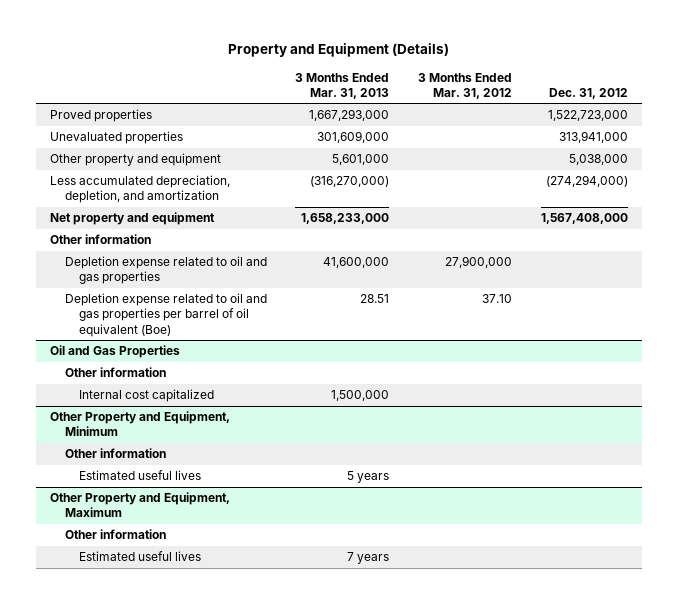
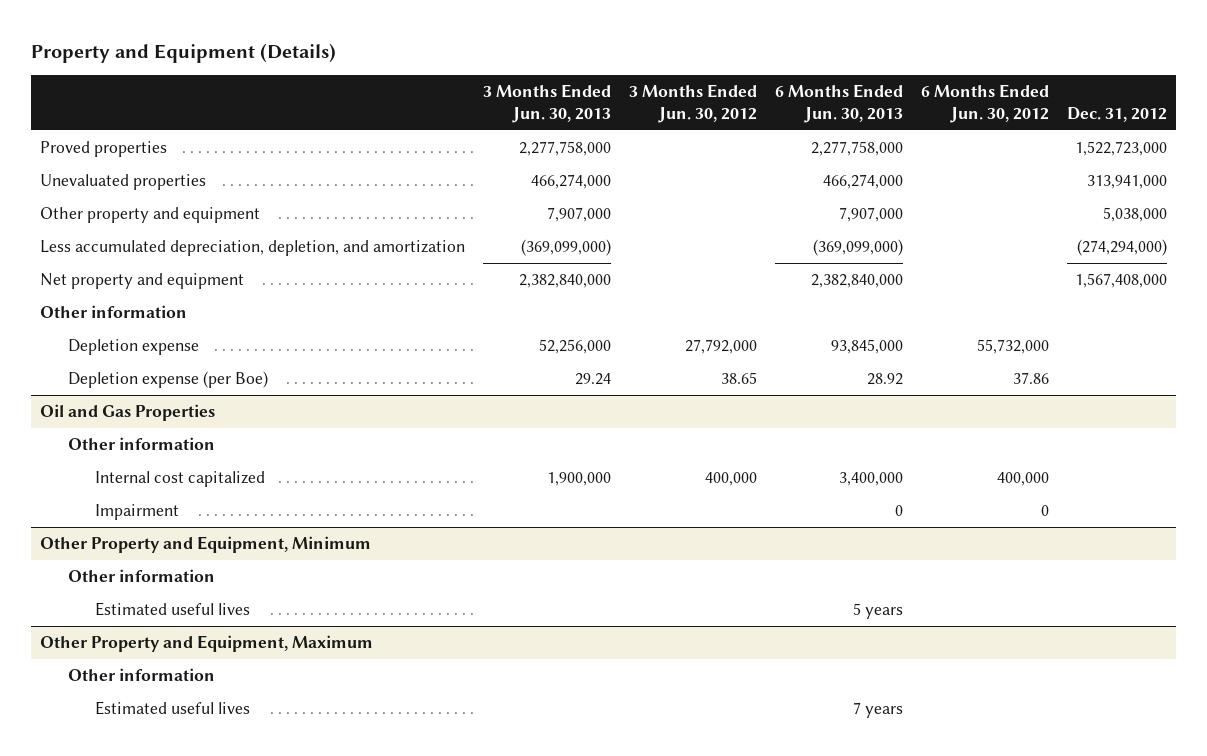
[295,72,390,99] 3 Months Ended Mar. 31, 2013 -> none
[418,72,513,99] 3 Months Ended Mar. 31, 2012 -> none
none -> [483,84,612,124] 3 Months Ended Jun. 30, 2013
none -> [629,84,758,124] 3 Months Ended Jun. 30, 2012
none -> [775,84,904,124] 6 Months Ended Jun. 30, 2013
none -> [921,84,1050,124] 6 Months Ended Jun. 30, 2012
[64,256,267,285] Depletion expense related to oil and gas properties -> none
none -> [67,339,199,356] Depletion expense
[64,293,267,337] Depletion expense related to oil and gas properties per barrel of oil equivalent (Boe) -> [67,371,268,389] Depletion expense (per Boe)
none -> [95,504,180,521] Impairment

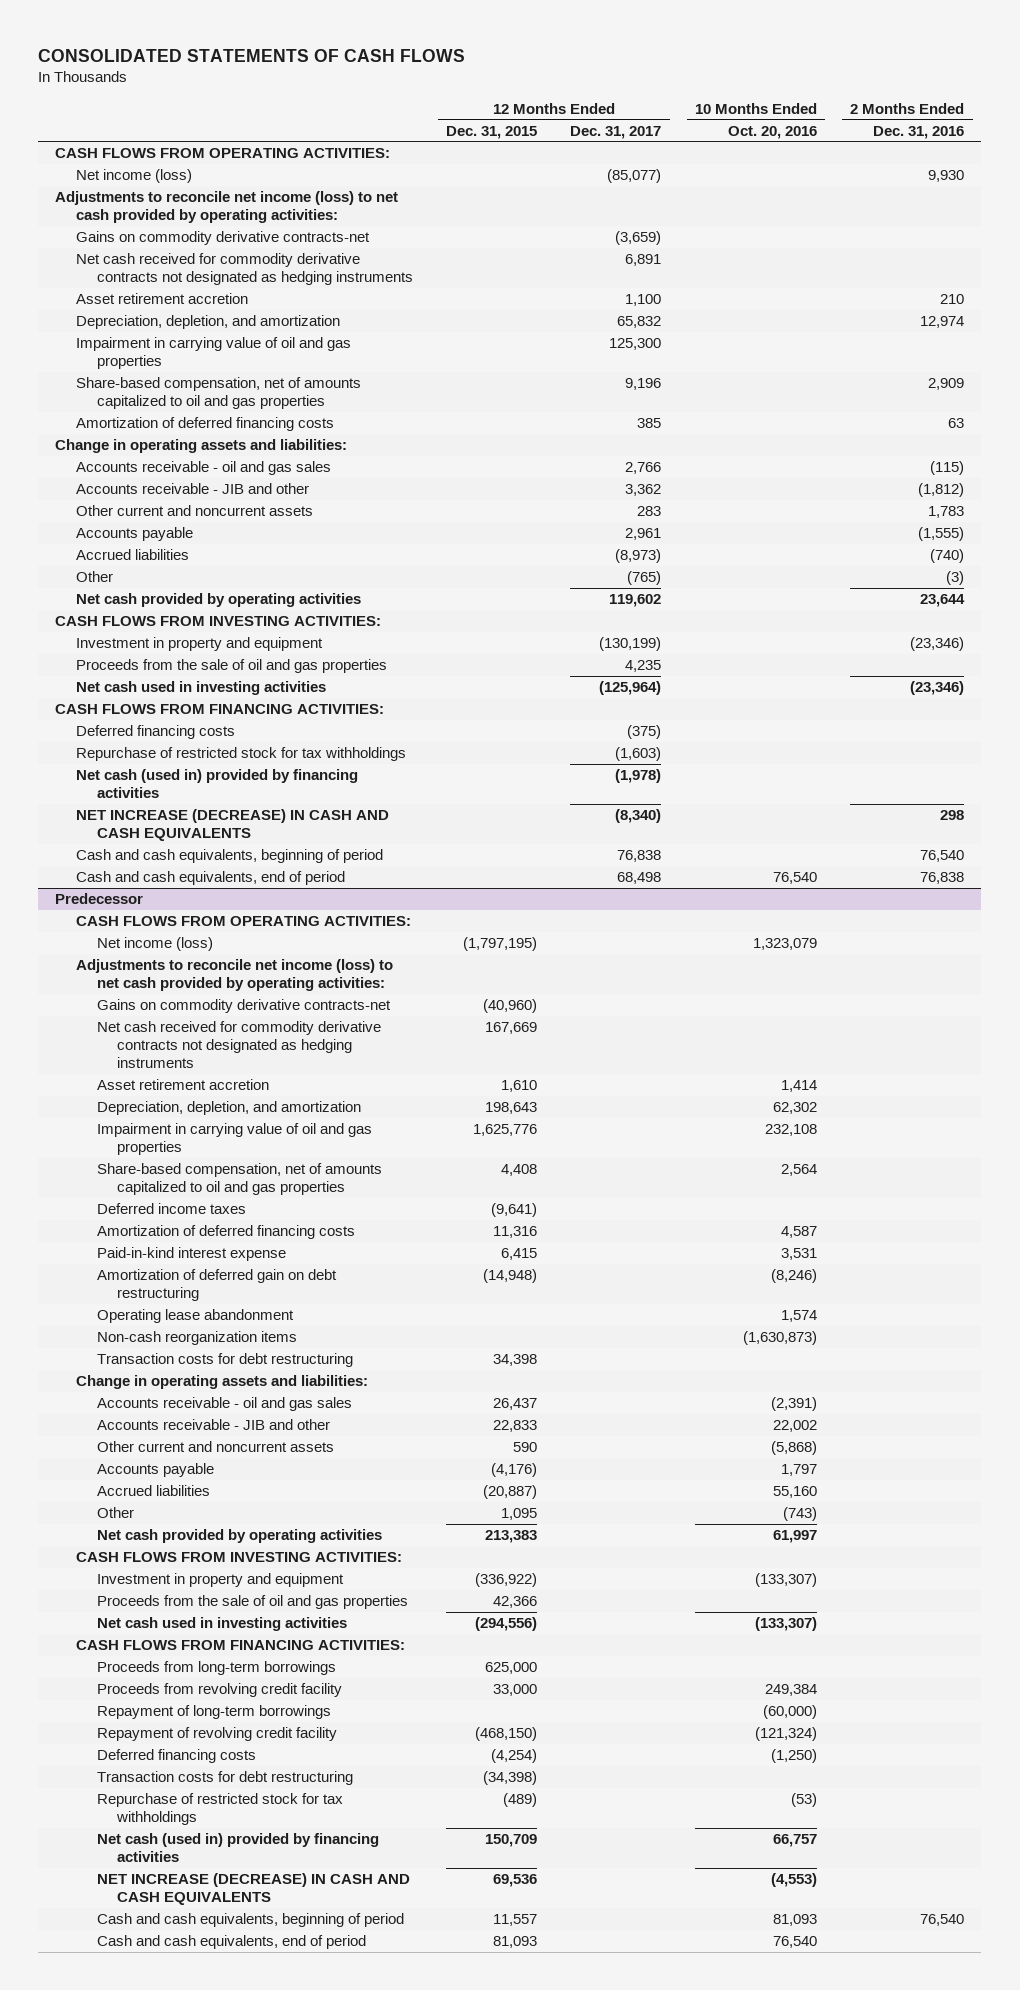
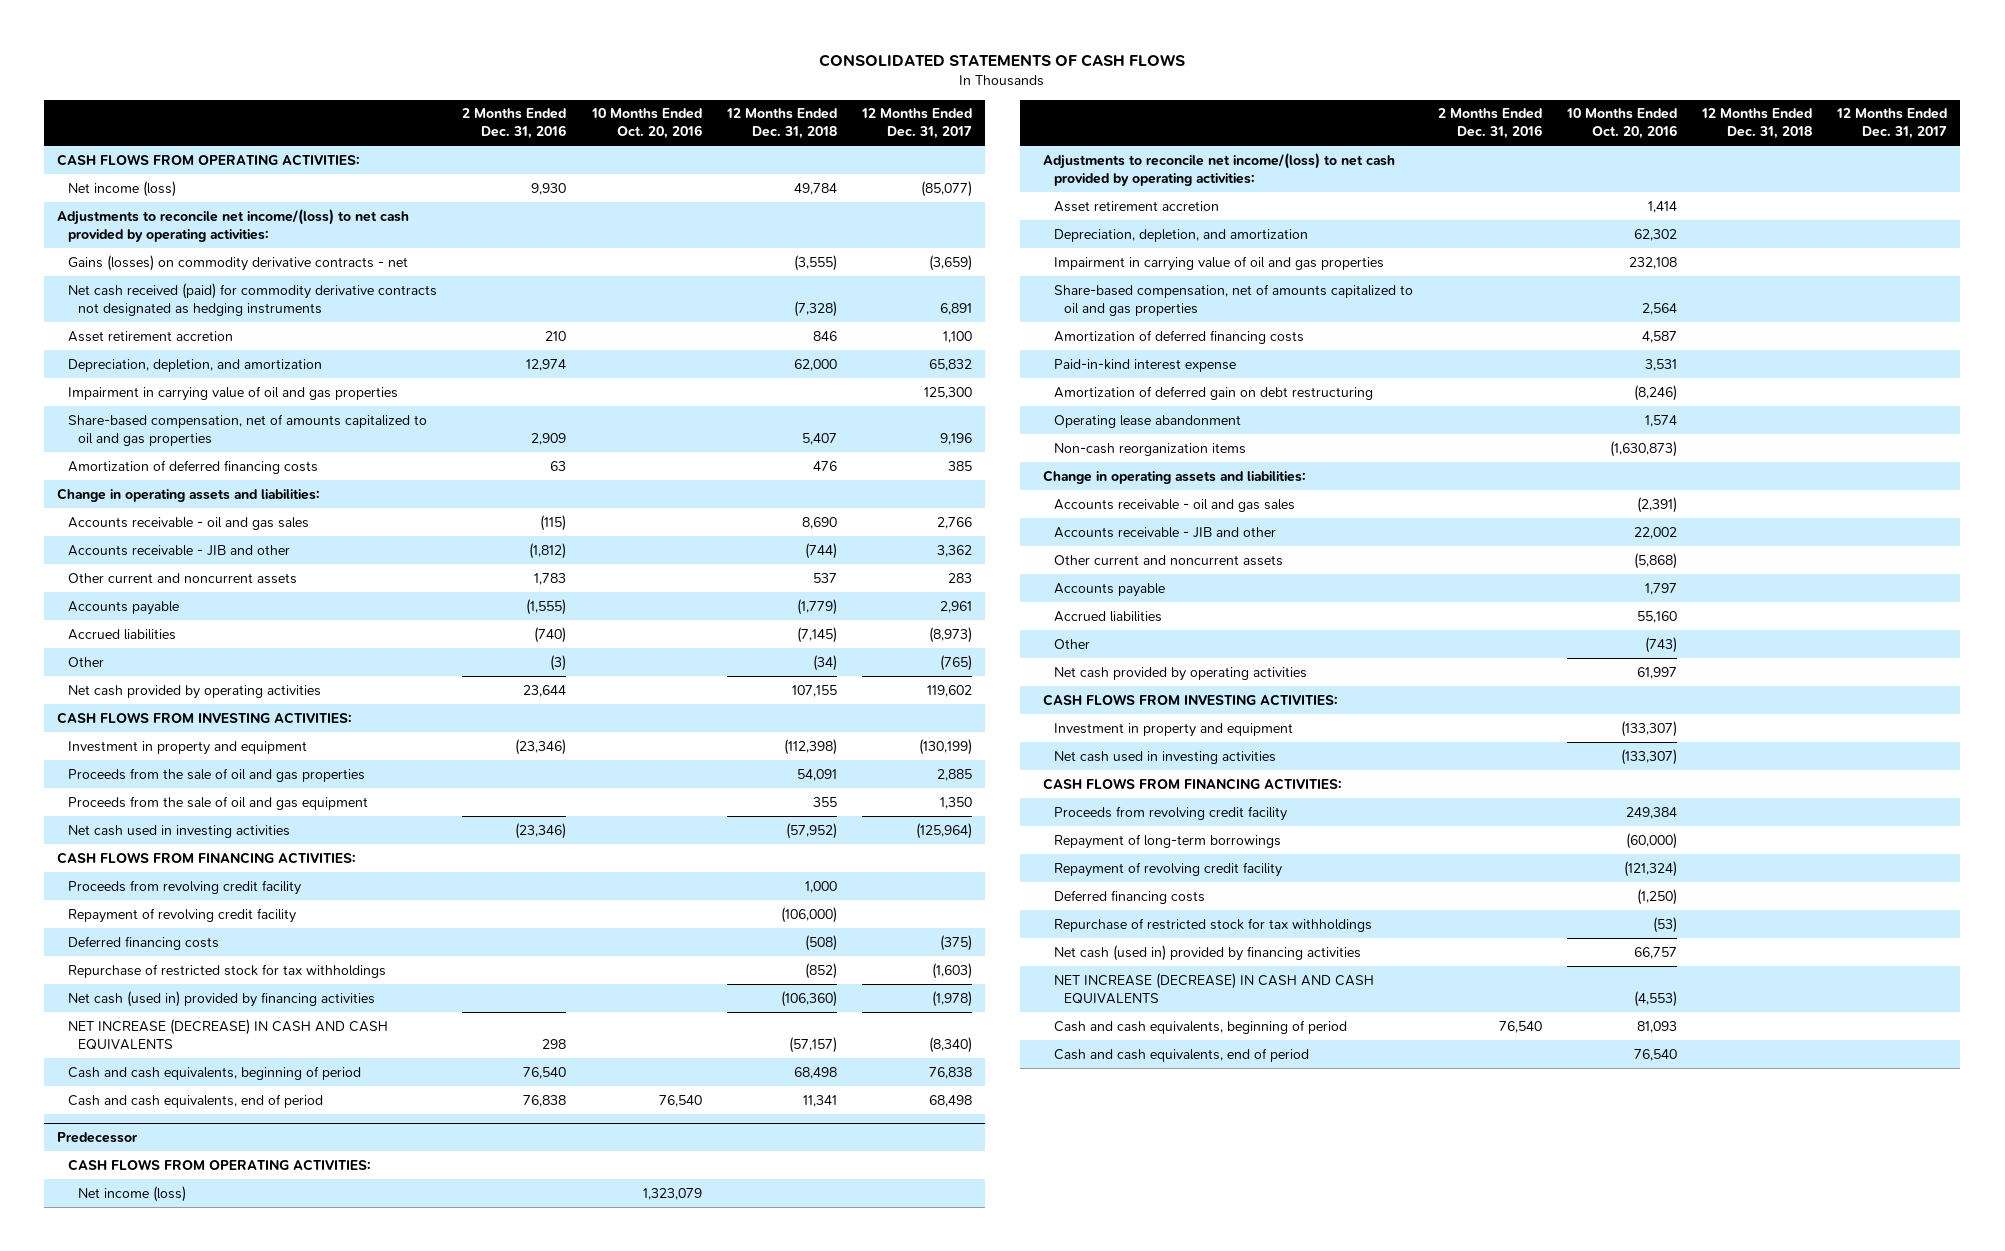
[445,125,537,139] Dec. 31, 2015 -> none
none -> [725,108,837,140] 12 Months Ended Dec. 31, 2018
[55,191,399,224] Adjustments to reconcile net income (loss) to net cash provided by operating activities: -> [57,208,410,242] Adjustments to reconcile net income/(loss) to net cash provided by operating activities:
[75,231,370,246] Gains on commodity derivative contracts-net -> [67,254,408,271] Gains (losses) on commodity derivative contracts - net
[75,253,413,286] Net cash received for commodity derivative contracts not designated as hedging instruments -> [67,282,437,316] Net cash received (paid) for commodity derivative contracts not designated as hedging instruments
[625,660,662,673] 4,235 -> [937,768,973,781] 2,885
none -> [67,795,368,810] Proceeds from the sale of oil and gas equipment
none -> [67,879,301,895] Proceeds from revolving credit facility
none -> [67,907,296,923] Repayment of revolving credit facility
[96,999,391,1014] Gains on commodity derivative contracts-net -> none
[96,1021,381,1069] Net cash received for commodity derivative contracts not designated as hedging instruments -> none
[75,959,393,992] Adjustments to reconcile net income (loss) to net cash provided by operating activities: -> [1043,152,1396,186] Adjustments to reconcile net income/(loss) to net cash provided by operating activities:
[96,1203,246,1215] Deferred income taxes -> none
[96,1353,353,1368] Transaction costs for debt restructuring -> none
[96,1595,408,1610] Proceeds from the sale of oil and gas properties -> none
[96,1661,336,1676] Proceeds from long-term borrowings -> none
[96,1771,353,1786] Transaction costs for debt restructuring -> none

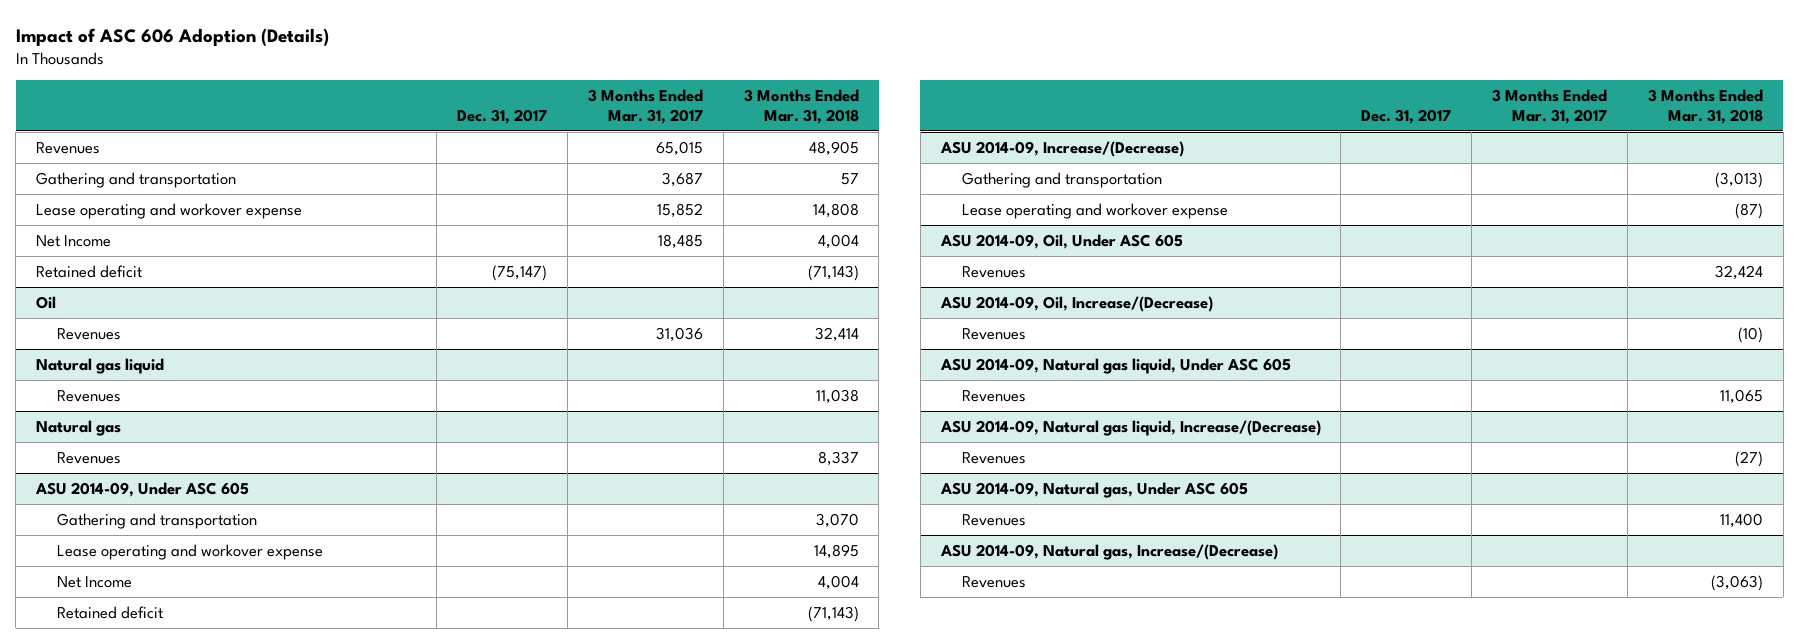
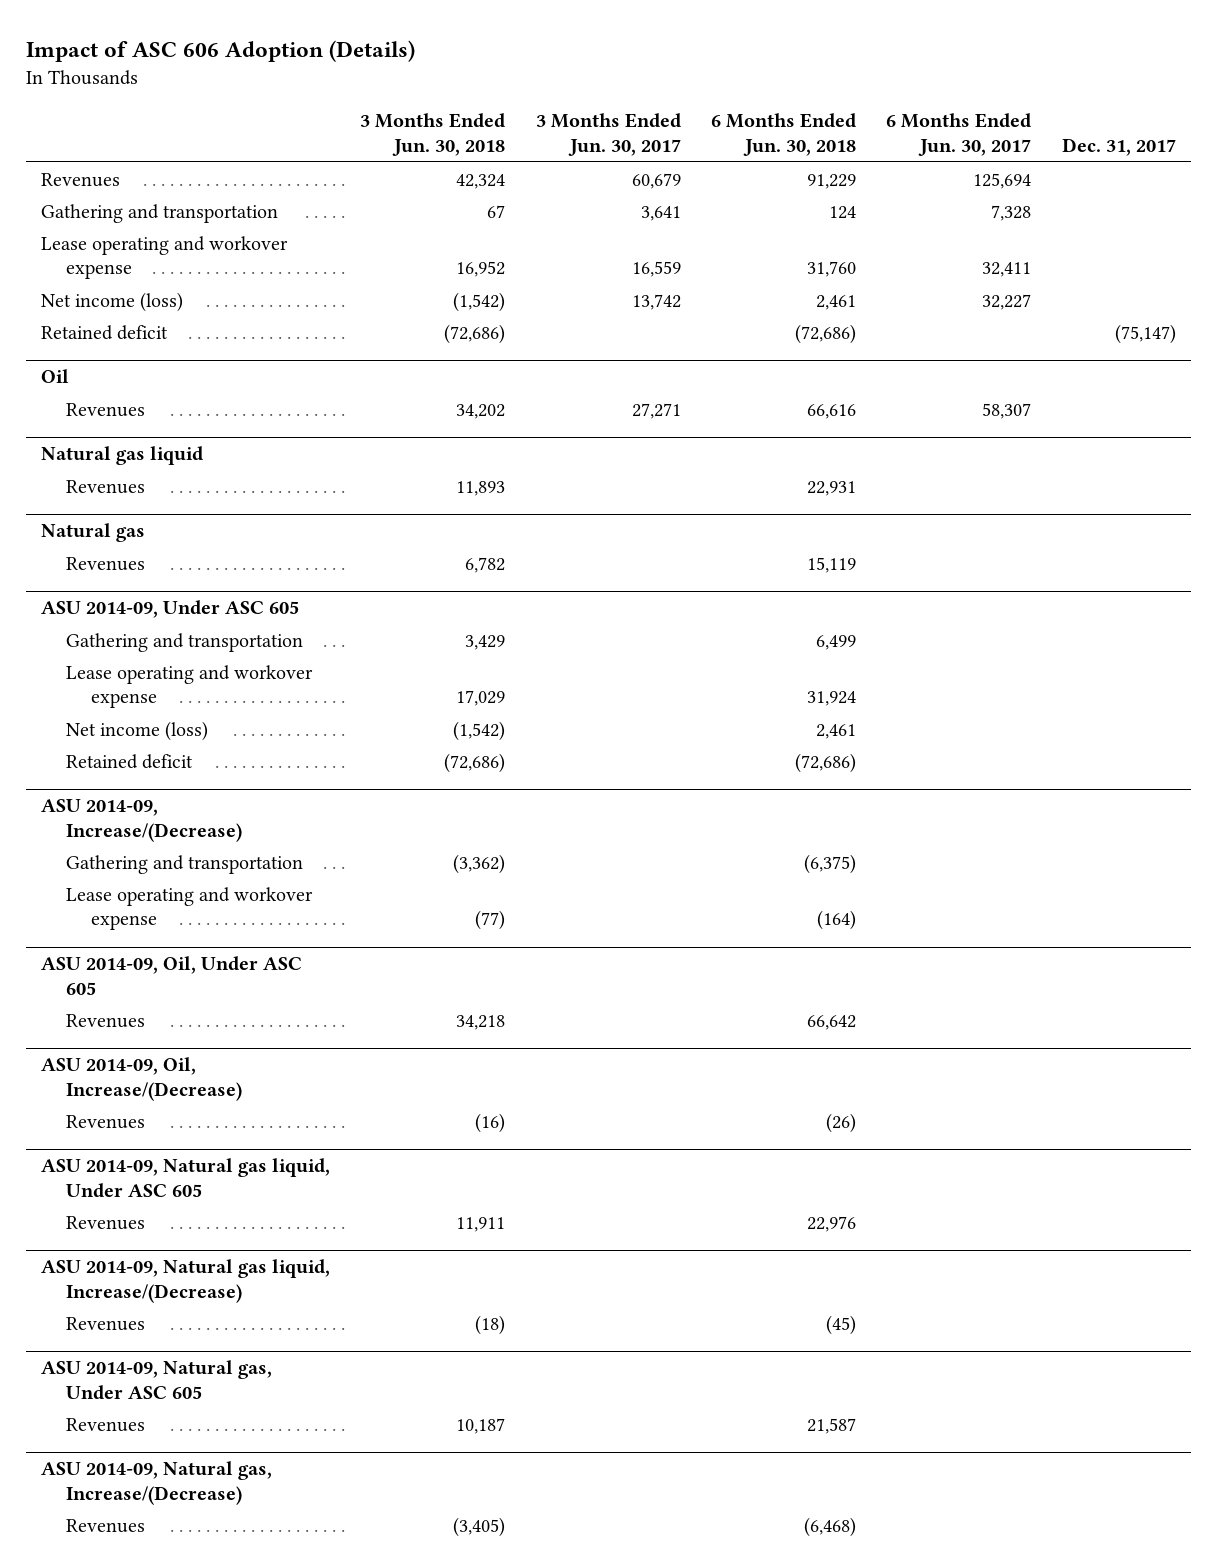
[587,89,703,124] 3 Months Ended Mar. 31, 2017 -> none
[743,89,859,124] 3 Months Ended Mar. 31, 2018 -> none
none -> [360,113,506,157] 3 Months Ended Jun. 30, 2018
none -> [535,113,681,157] 3 Months Ended Jun. 30, 2017
none -> [711,113,857,157] 6 Months Ended Jun. 30, 2018
none -> [886,113,1032,157] 6 Months Ended Jun. 30, 2017
[36,234,112,247] Net Income -> [40,291,183,312] Net income (loss)
[57,575,133,588] Net Income -> [65,720,208,741] Net income (loss)

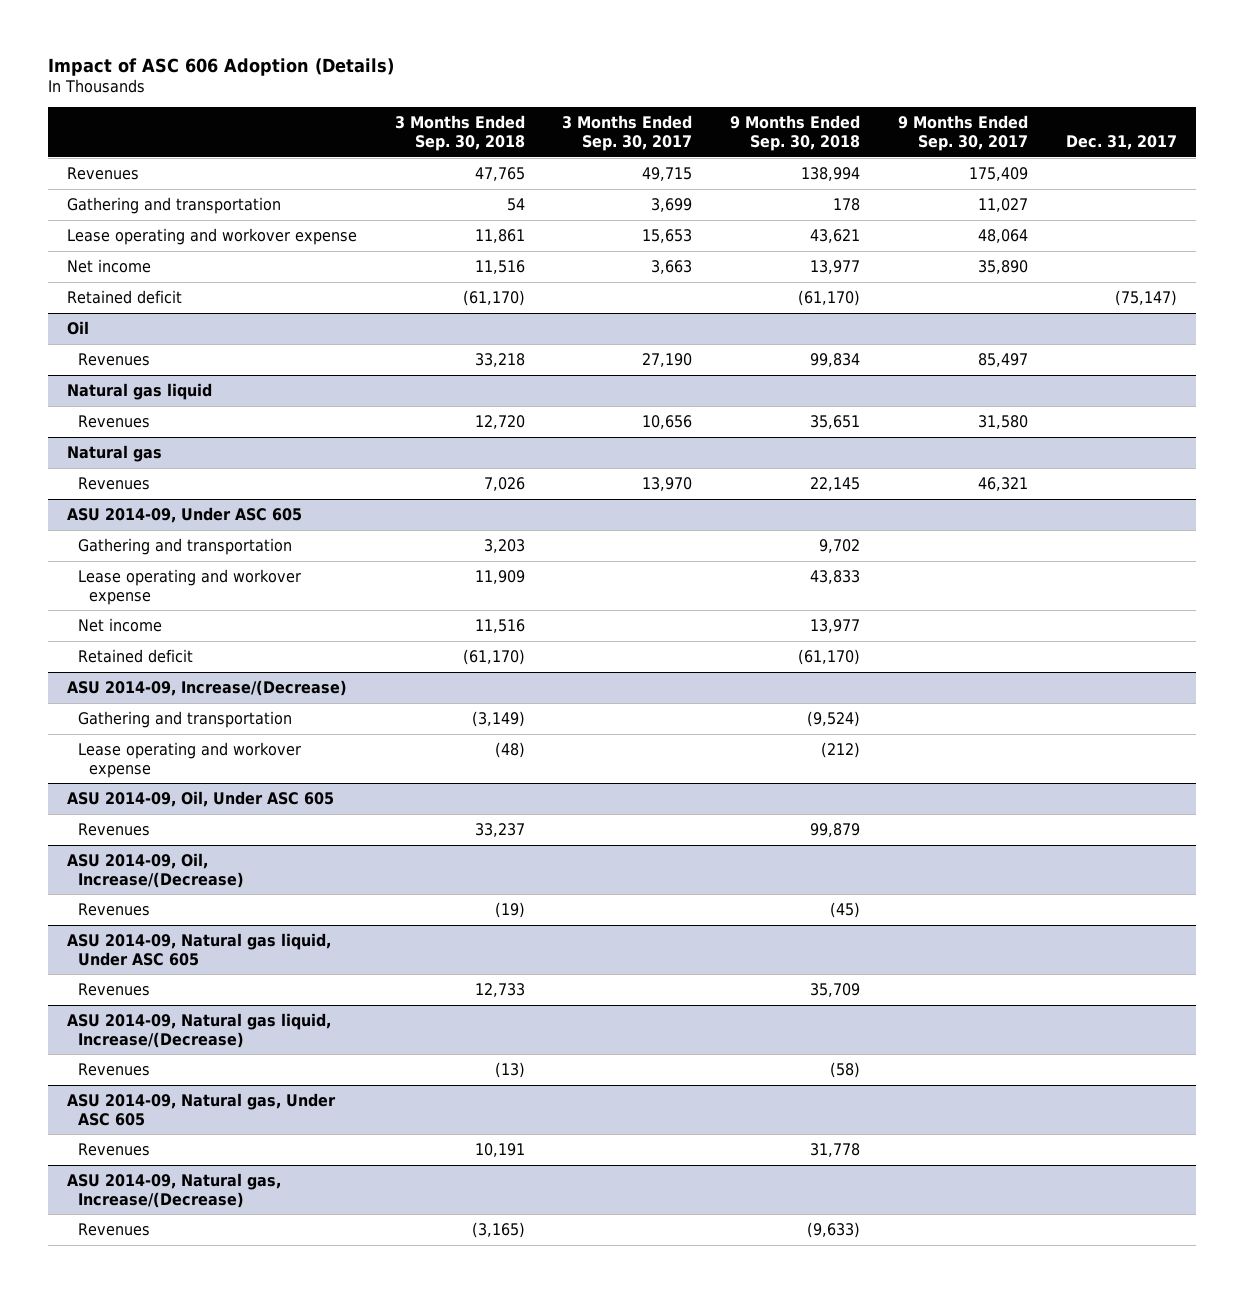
[360,113,506,157] 3 Months Ended Jun. 30, 2018 -> none
[535,113,681,157] 3 Months Ended Jun. 30, 2017 -> none
[711,113,857,157] 6 Months Ended Jun. 30, 2018 -> none
[886,113,1032,157] 6 Months Ended Jun. 30, 2017 -> none
none -> [394,115,525,152] 3 Months Ended Sep. 30, 2018
none -> [562,115,693,152] 3 Months Ended Sep. 30, 2017
none -> [730,115,861,152] 9 Months Ended Sep. 30, 2018
none -> [897,115,1028,152] 9 Months Ended Sep. 30, 2017
[40,291,183,312] Net income (loss) -> [66,258,151,273] Net income
[65,720,208,741] Net income (loss) -> [77,617,162,632] Net income

